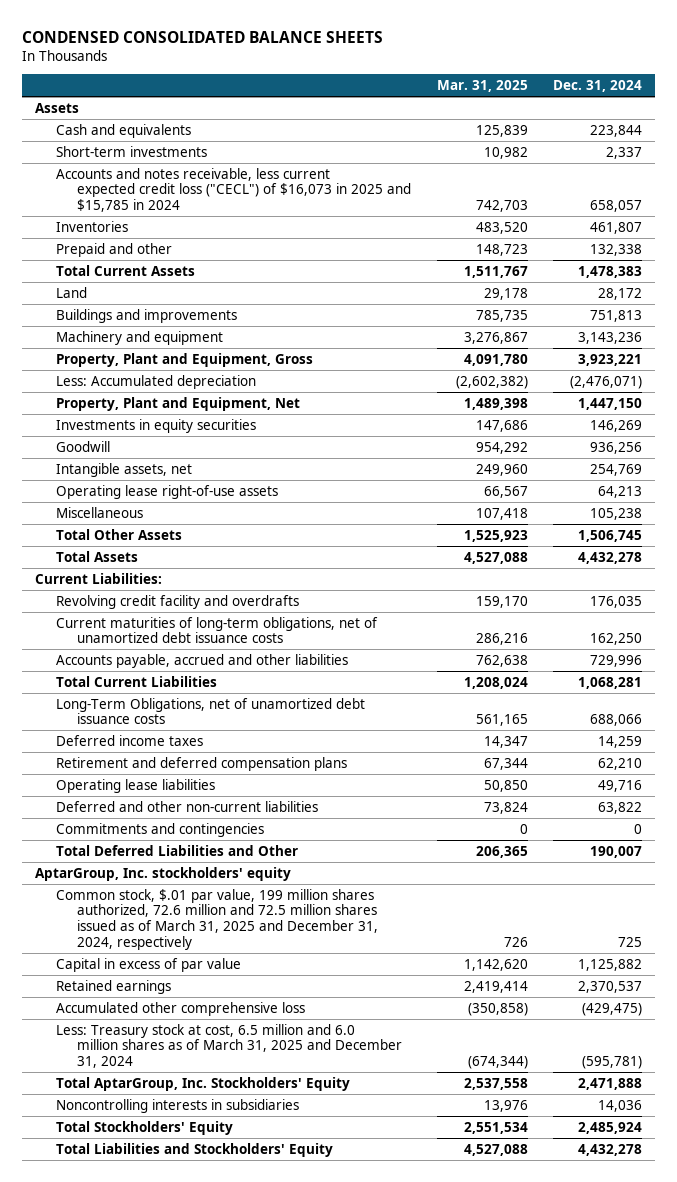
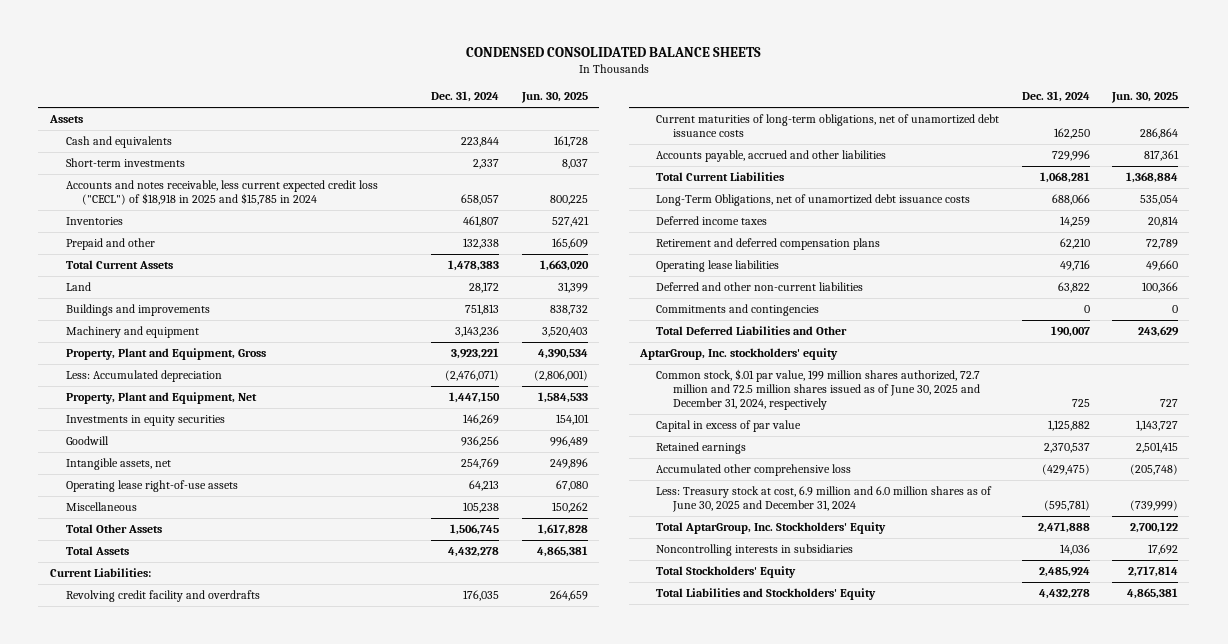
[436,80,528,93] Mar. 31, 2025 -> none
none -> [520,92,588,104] Jun. 30, 2025
[56,167,412,213] Accounts and notes receivable, less current expected credit loss ("CECL") of $16,073 in 2025 and $15,785 in 2024 -> [65,179,378,205] Accounts and notes receivable, less current expected credit loss ("CECL") of $18,918 in 2025 and $15,785 in 2024
[56,888,379,950] Common stock, $.01 par value, 199 million shares authorized, 72.6 million and 72.5 million shares issued as of March 31, 2025 and December 31, 2024, respectively -> [656,368,981,410] Common stock, $.01 par value, 199 million shares authorized, 72.7 million and 72.5 million shares issued as of June 30, 2025 and December 31, 2024, respectively
[56,1023,403,1069] Less: Treasury stock at cost, 6.5 million and 6.0 million shares as of March 31, 2025 and December 31, 2024 -> [656,485,993,512] Less: Treasury stock at cost, 6.9 million and 6.0 million shares as of June 30, 2025 and December 31, 2024

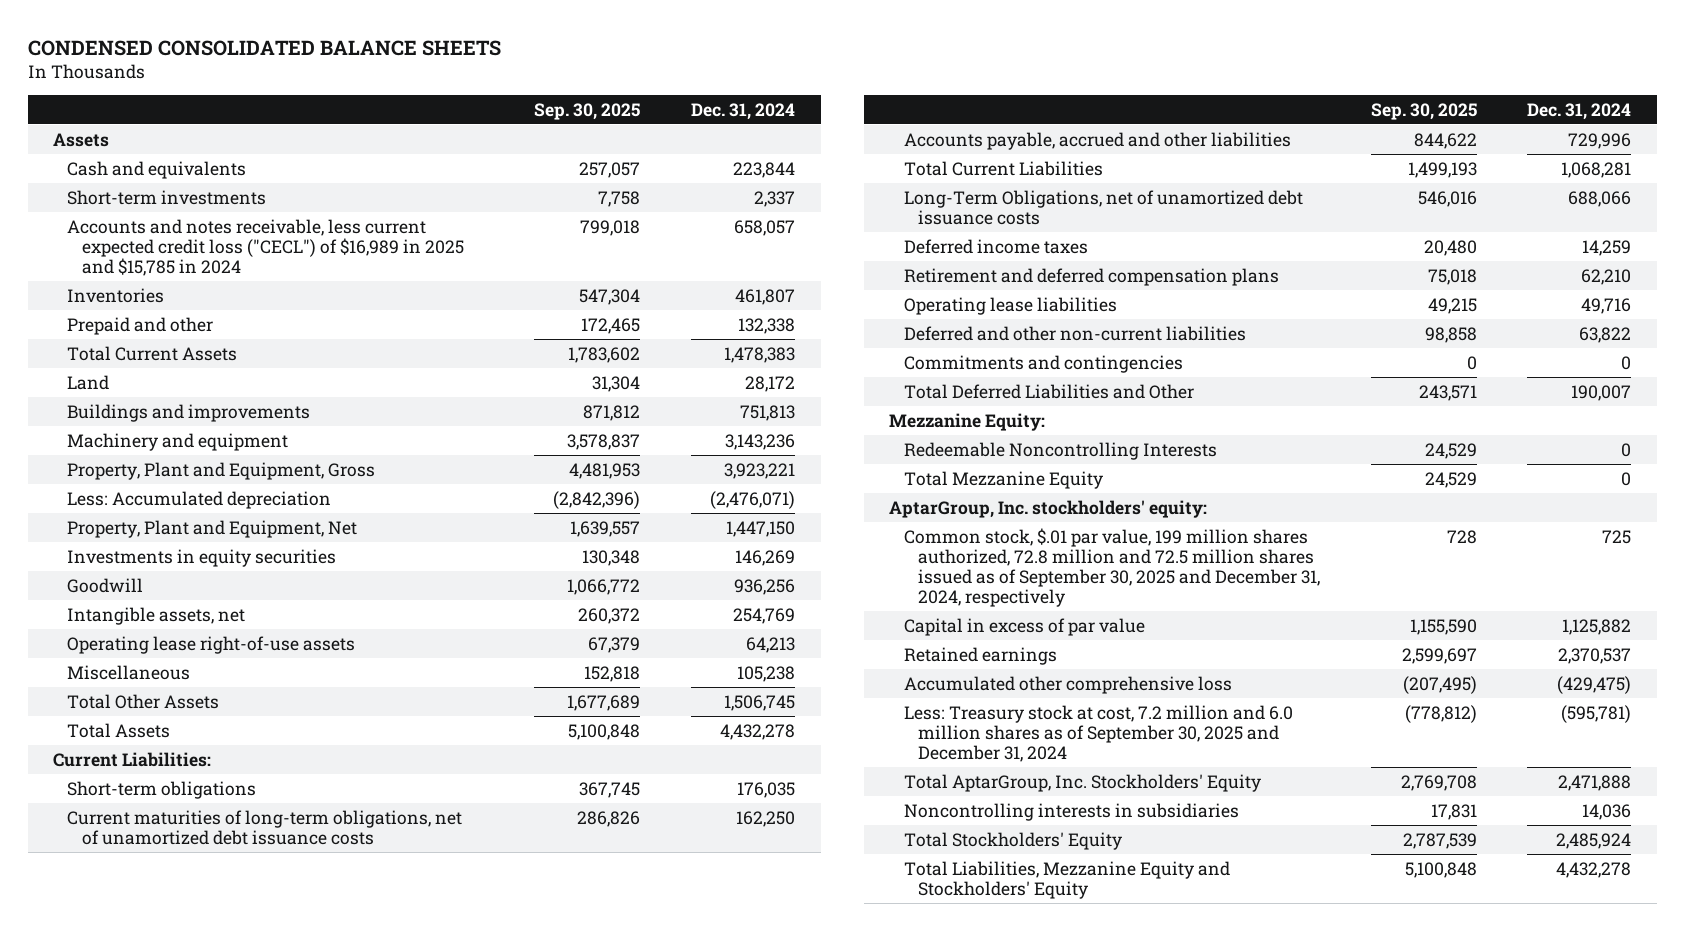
[520,92,588,104] Jun. 30, 2025 -> none
none -> [534,102,641,120] Sep. 30, 2025
[65,179,378,205] Accounts and notes receivable, less current expected credit loss ("CECL") of $18,918 in 2025 and $15,785 in 2024 -> [67,218,464,276] Accounts and notes receivable, less current expected credit loss ("CECL") of $16,989 in 2025 and $15,785 in 2024
[65,589,260,602] Revolving credit facility and overdrafts -> [67,780,257,799] Short-term obligations
none -> [889,412,1046,431] Mezzanine Equity:
none -> [903,441,1217,460] Redeemable Noncontrolling Interests
none -> [903,470,1103,489] Total Mezzanine Equity
[639,347,839,360] AptarGroup, Inc. stockholders' equity -> [889,499,1208,518] AptarGroup, Inc. stockholders' equity:
[656,368,981,410] Common stock, $.01 par value, 199 million shares authorized, 72.7 million and 72.5 million shares issued as of June 30, 2025 and December 31, 2024, respectively -> [903,527,1320,607] Common stock, $.01 par value, 199 million shares authorized, 72.8 million and 72.5 million shares issued as of September 30, 2025 and December 31, 2024, respectively
[656,485,993,512] Less: Treasury stock at cost, 6.9 million and 6.0 million shares as of June 30, 2025 and December 31, 2024 -> [903,704,1293,762] Less: Treasury stock at cost, 7.2 million and 6.0 million shares as of September 30, 2025 and December 31, 2024
[656,587,877,600] Total Liabilities and Stockholders' Equity -> [903,860,1230,899] Total Liabilities, Mezzanine Equity and Stockholders' Equity

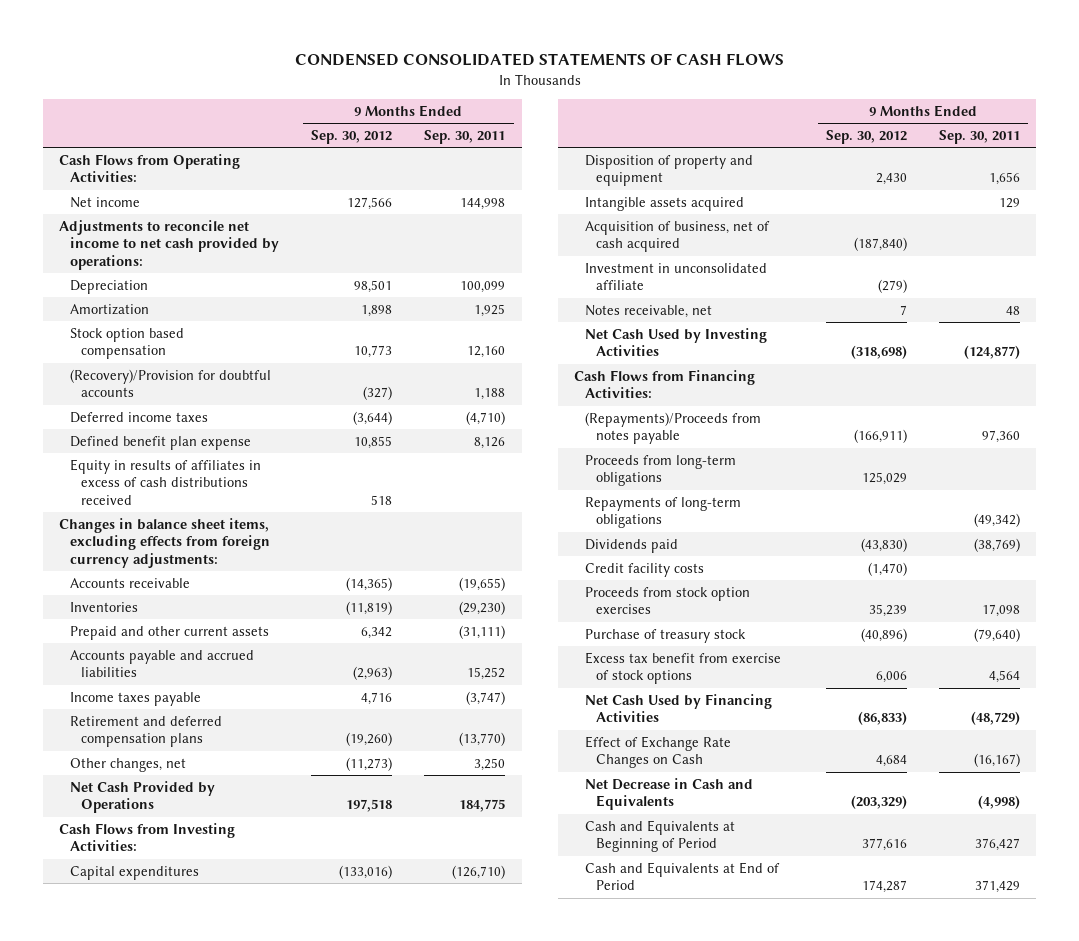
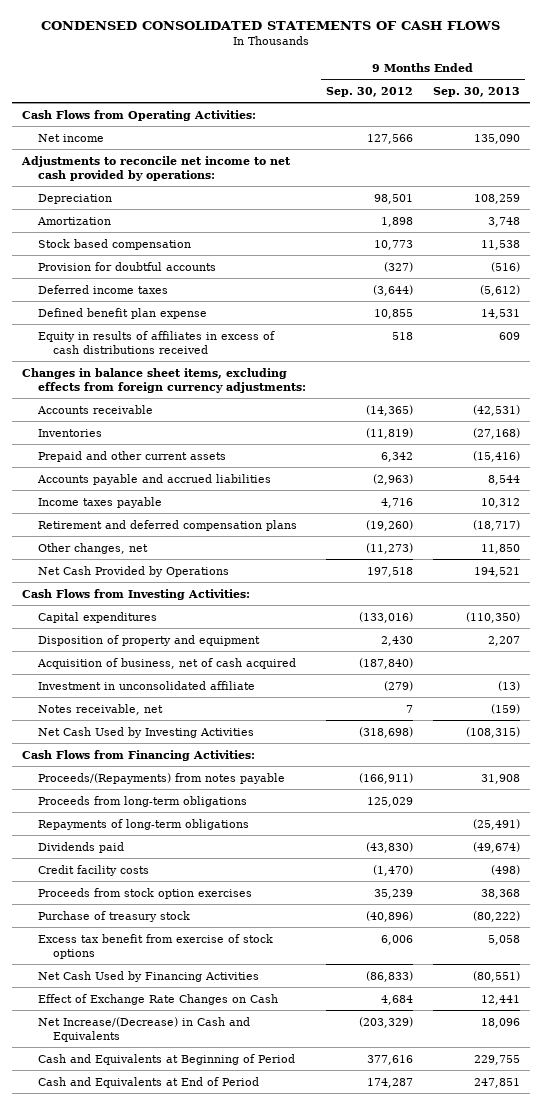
[424,129,506,144] Sep. 30, 2011 -> none
none -> [432,86,520,97] Sep. 30, 2013
[70,327,185,360] Stock option based compensation -> [37,238,191,250] Stock based compensation
[70,368,272,398] (Recovery)/Provision for doubtful accounts -> [37,261,216,271] Provision for doubtful accounts
[584,196,744,211] Intangible assets acquired -> none
[584,411,761,445] (Repayments)/Proceeds from notes payable -> [37,772,285,784] Proceeds/(Repayments) from notes payable
[584,777,753,811] Net Decrease in Cash and Equivalents -> [37,1016,250,1042] Net Increase/(Decrease) in Cash and Equivalents

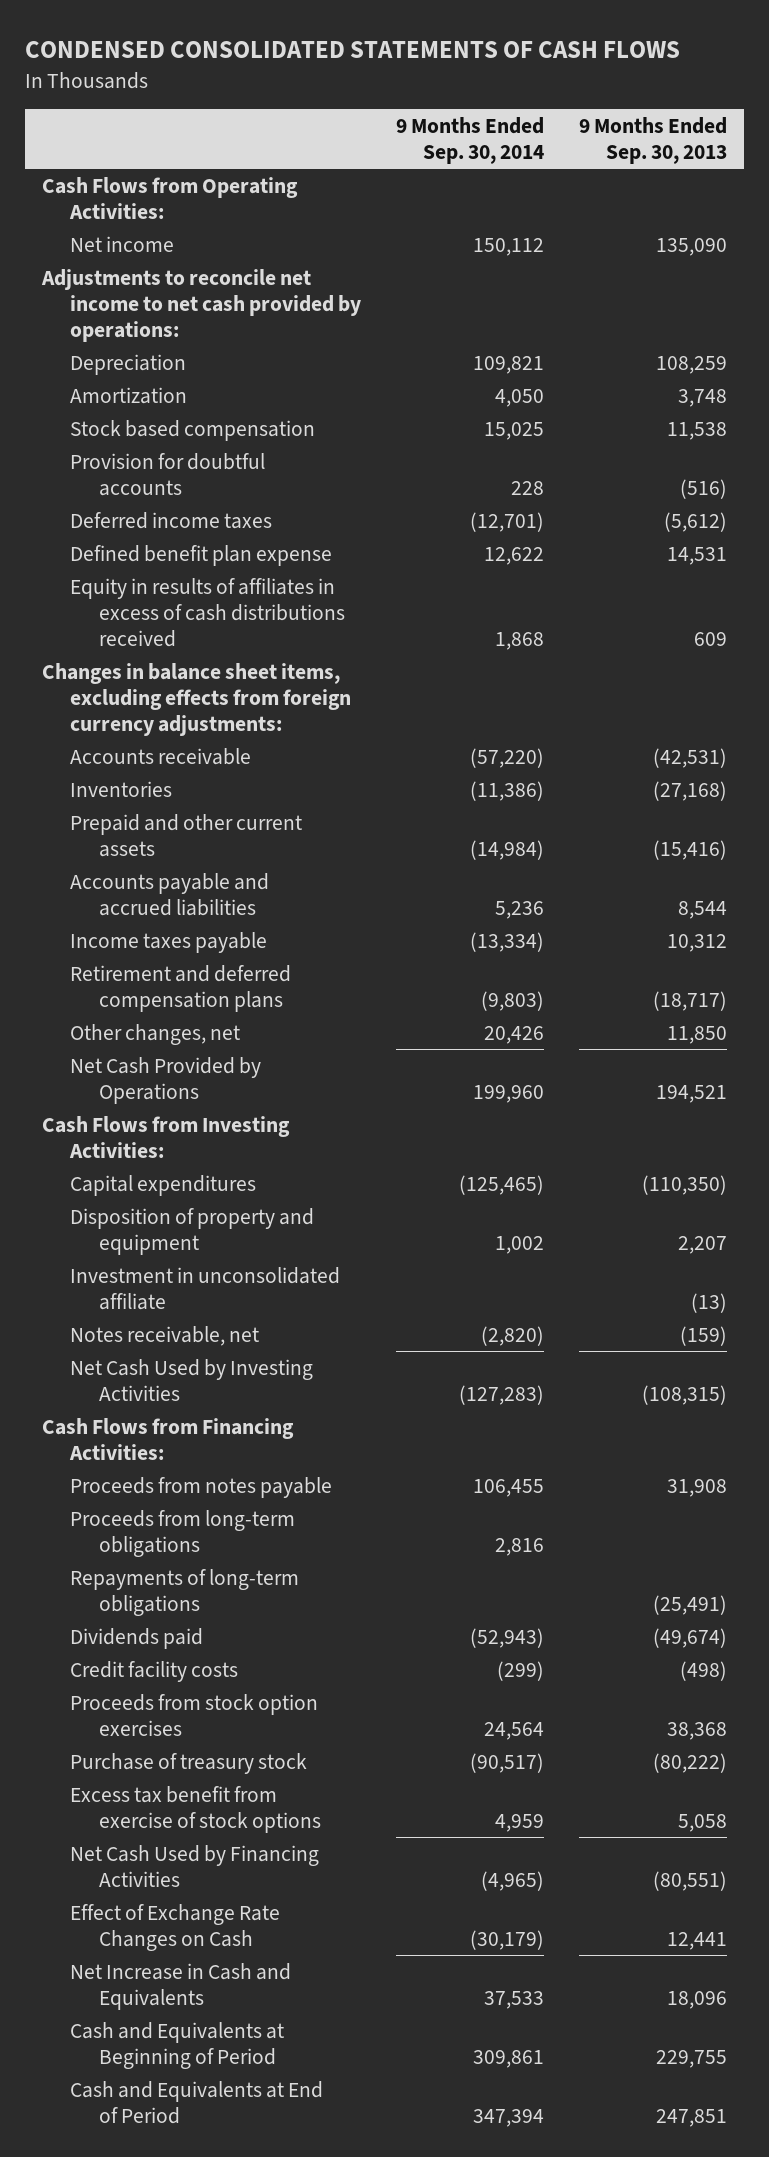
[325,86,413,97] Sep. 30, 2012 -> none
none -> [396,116,545,165] 9 Months Ended Sep. 30, 2014
[36,657,296,669] Acquisition of business, net of cash acquired -> none
[37,772,285,784] Proceeds/(Repayments) from notes payable -> [70,1476,333,1498] Proceeds from notes payable
[37,1016,250,1042] Net Increase/(Decrease) in Cash and Equivalents -> [70,1962,292,2010] Net Increase in Cash and Equivalents

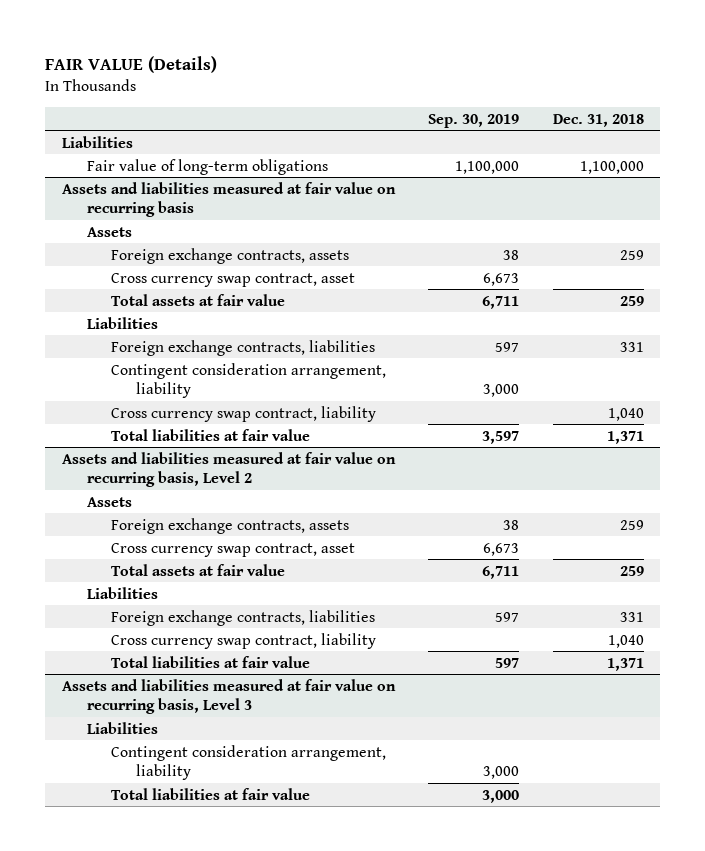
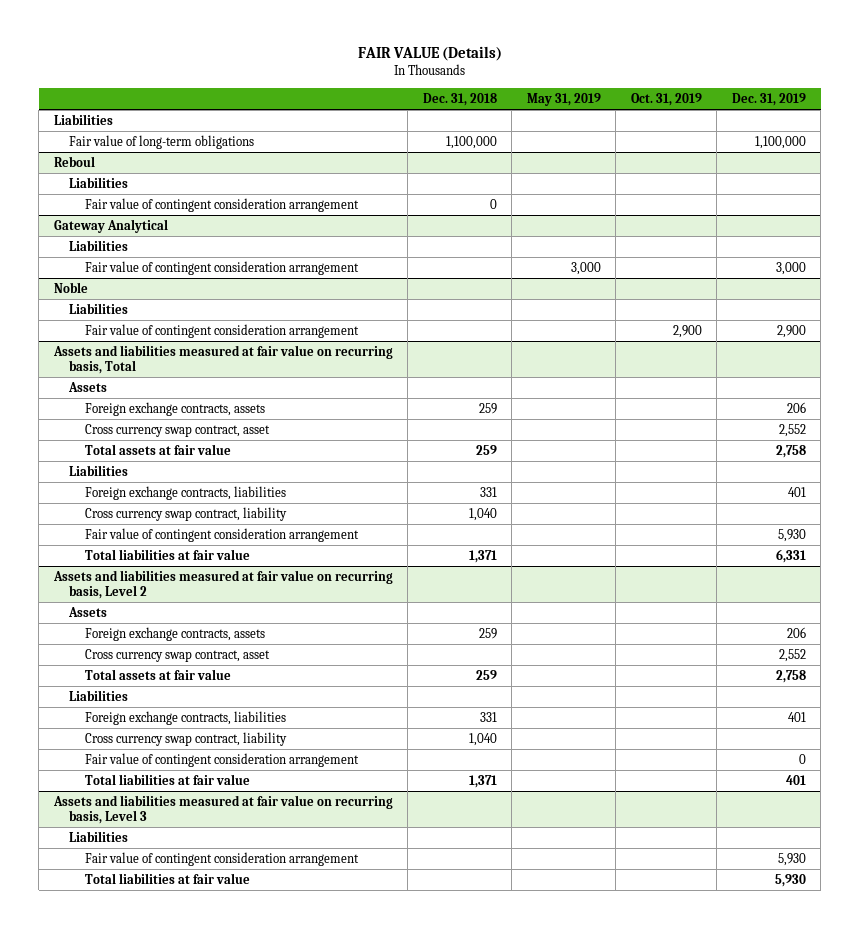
[428,113,520,128] Sep. 30, 2019 -> none
none -> [526,92,601,106] May 31, 2019
none -> [630,92,702,106] Oct. 31, 2019
none -> [731,92,806,106] Dec. 31, 2019
none -> [53,155,95,167] Reboul
none -> [69,176,129,188] Liabilities
none -> [84,197,359,212] Fair value of contingent consideration arrangement
none -> [53,218,168,233] Gateway Analytical
none -> [69,239,129,251] Liabilities
none -> [84,260,359,275] Fair value of contingent consideration arrangement
none -> [53,281,88,293] Noble
none -> [69,302,129,314] Liabilities
none -> [84,323,359,338] Fair value of contingent consideration arrangement
[61,181,396,217] Assets and liabilities measured at fair value on recurring basis -> [52,344,393,374] Assets and liabilities measured at fair value on recurring basis, Total
[111,362,387,398] Contingent consideration arrangement, liability -> none
none -> [84,527,359,542] Fair value of contingent consideration arrangement
none -> [84,752,359,767] Fair value of contingent consideration arrangement
[111,744,387,780] Contingent consideration arrangement, liability -> [84,851,359,866] Fair value of contingent consideration arrangement

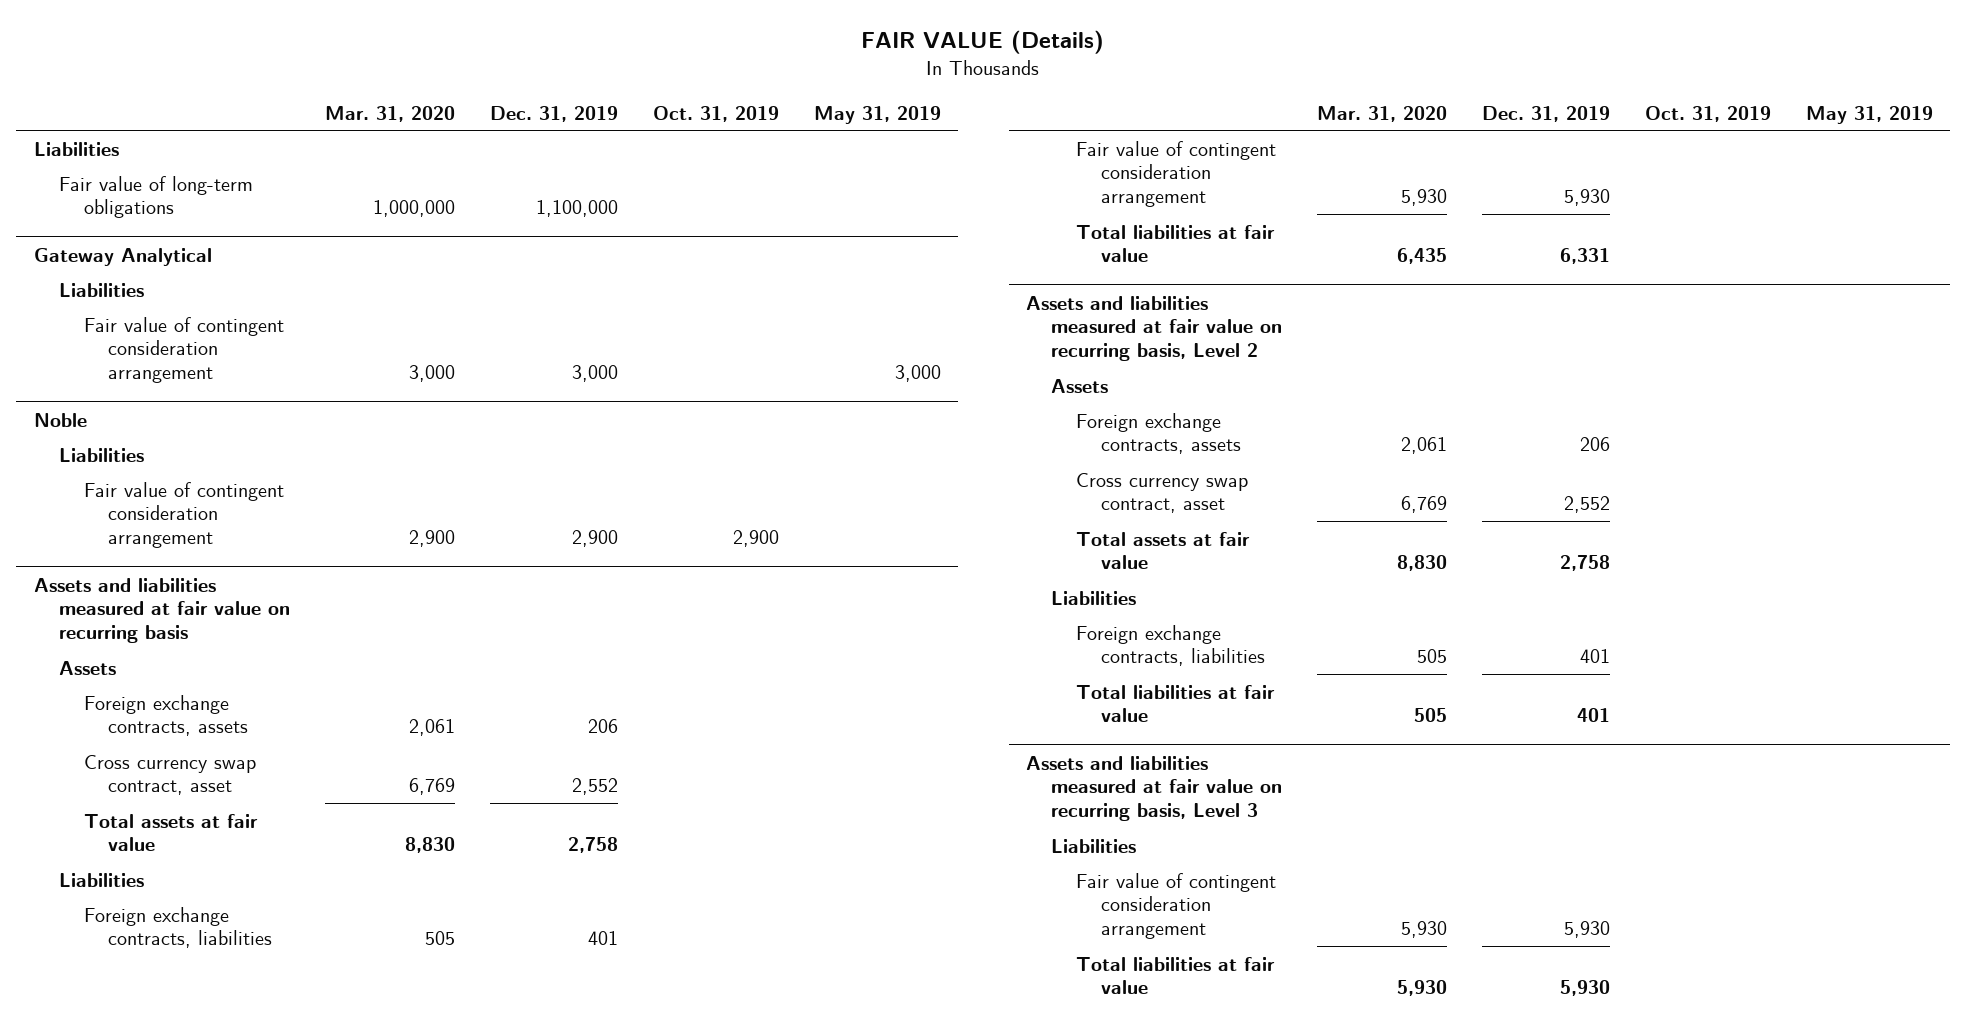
[422,92,497,106] Dec. 31, 2018 -> none
none -> [324,105,455,122] Mar. 31, 2020
[53,155,95,167] Reboul -> none
[69,176,129,188] Liabilities -> none
[84,197,359,212] Fair value of contingent consideration arrangement -> none
[52,344,393,374] Assets and liabilities measured at fair value on recurring basis, Total -> [33,577,290,644] Assets and liabilities measured at fair value on recurring basis
[84,506,287,521] Cross currency swap contract, liability -> none
[84,731,287,746] Cross currency swap contract, liability -> none
[84,752,359,767] Fair value of contingent consideration arrangement -> none

